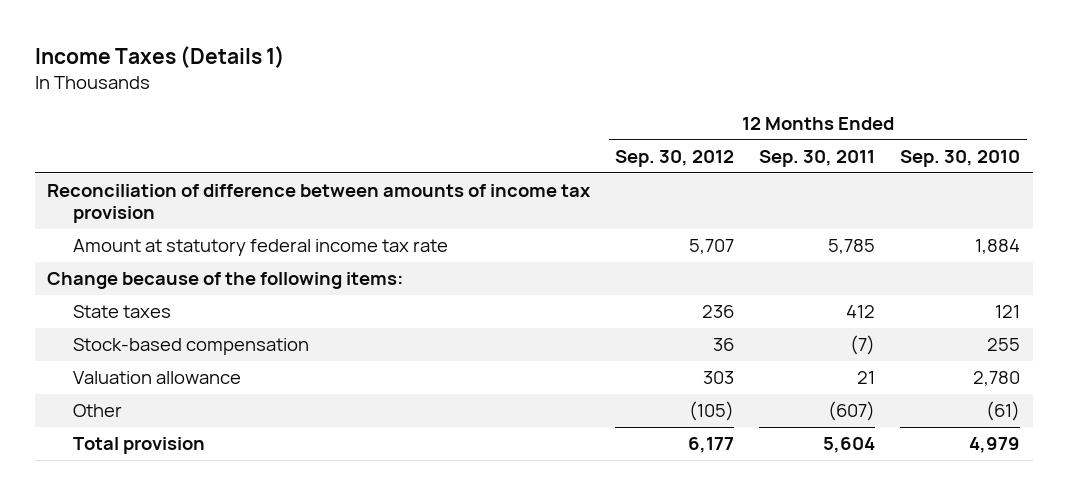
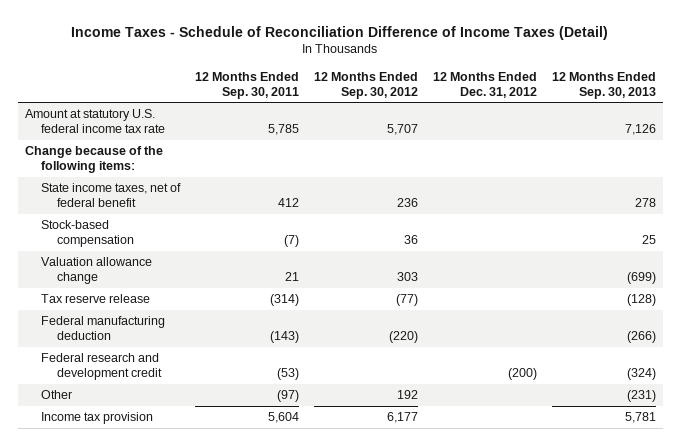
[34,45,285,68] Income Taxes (Details 1) -> [71,25,609,40] Income Taxes - Schedule of Reconciliation Difference of Income Taxes (Detail)
[900,150,1021,168] Sep. 30, 2010 -> none
none -> [432,71,537,98] 12 Months Ended Dec. 31, 2012
none -> [551,71,656,99] 12 Months Ended Sep. 30, 2013
[47,184,592,224] Reconciliation of difference between amounts of income tax provision -> none
[73,239,449,257] Amount at statutory federal income tax rate -> [25,109,166,133] Amount at statutory U.S. federal income tax rate
[73,305,172,319] State taxes -> [41,183,182,207] State income taxes, net of federal benefit
[73,371,242,385] Valuation allowance -> [41,257,153,284] Valuation allowance change
none -> [41,294,151,304] Tax reserve release
none -> [41,316,166,340] Federal manufacturing deduction
none -> [41,353,163,380] Federal research and development credit
[689,401,735,422] (105) -> [396,390,418,400] 192
[828,401,876,422] (607) -> [277,390,300,403] (97)
[73,437,206,455] Total provision -> [41,412,154,425] Income tax provision

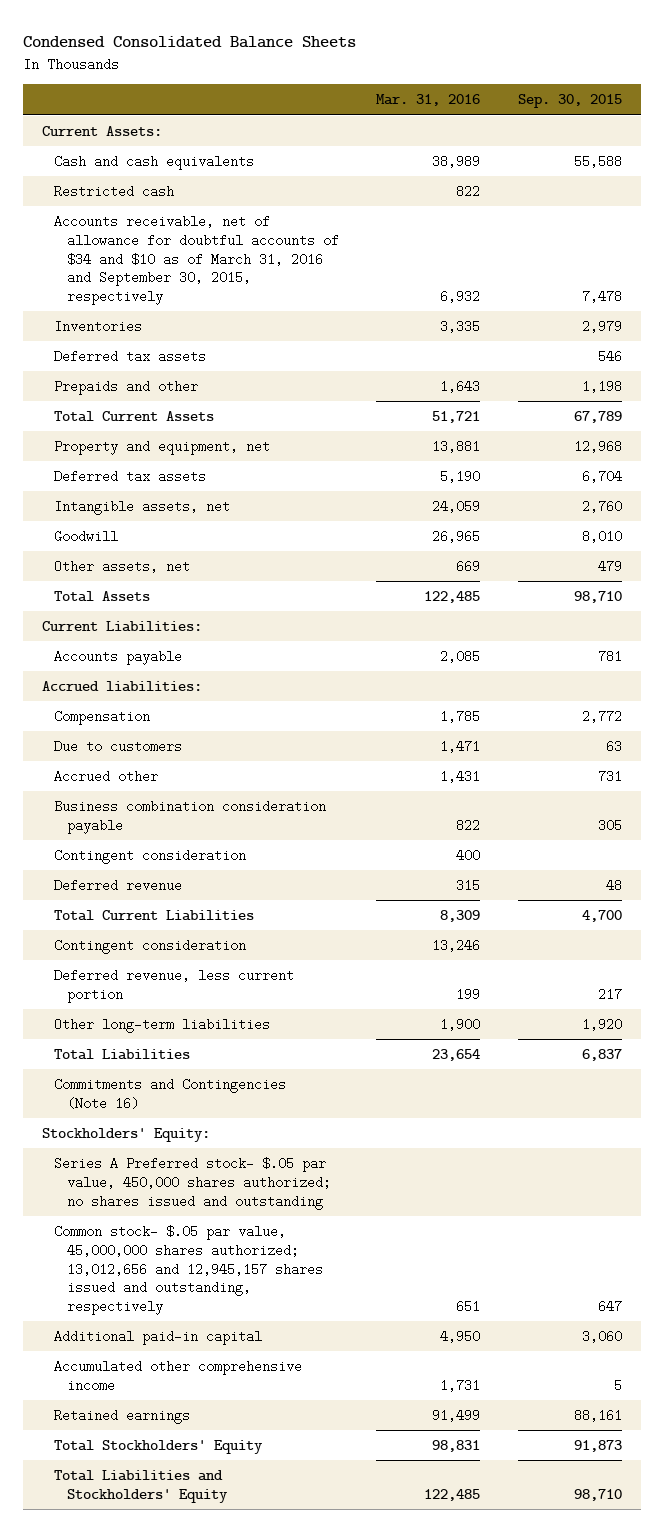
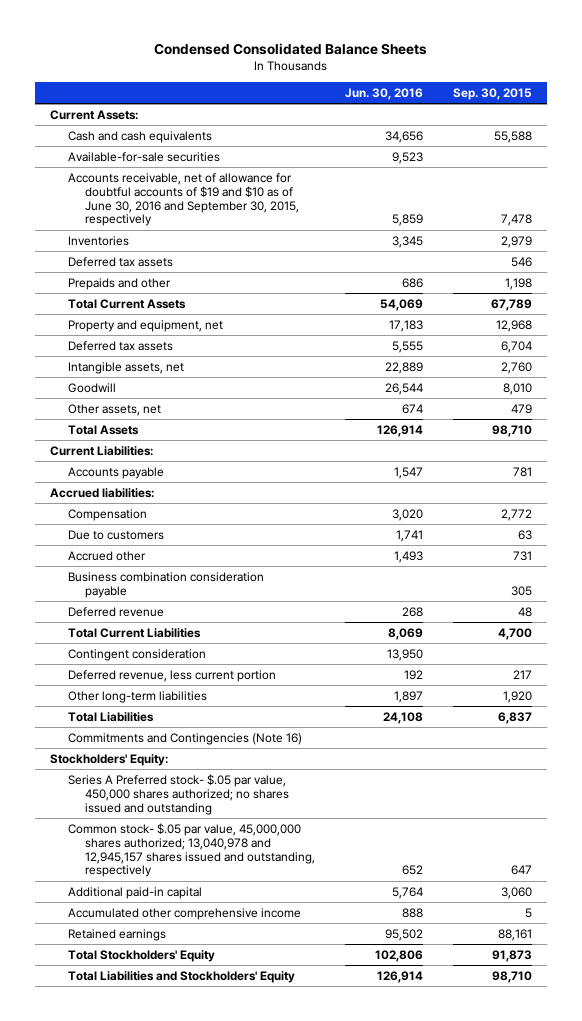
[376,94,481,107] Mar. 31, 2016 -> none
none -> [344,87,423,100] Jun. 30, 2016
[54,185,175,199] Restricted cash -> none
none -> [67,151,220,162] Available-for-sale securities
[54,215,339,306] Accounts receivable, net of allowance for doubtful accounts of $34 and $10 as of March 31, 2016 and September 30, 2015, respectively -> [67,172,300,227] Accounts receivable, net of allowance for doubtful accounts of $19 and $10 as of June 30, 2016 and September 30, 2015, respectively
[54,849,247,865] Contingent consideration -> none
[54,1225,323,1316] Common stock- $.05 par value, 45,000,000 shares authorized; 13,012,656 and 12,945,157 shares issued and outstanding, respectively -> [67,822,316,878] Common stock- $.05 par value, 45,000,000 shares authorized; 13,040,978 and 12,945,157 shares issued and outstanding, respectively

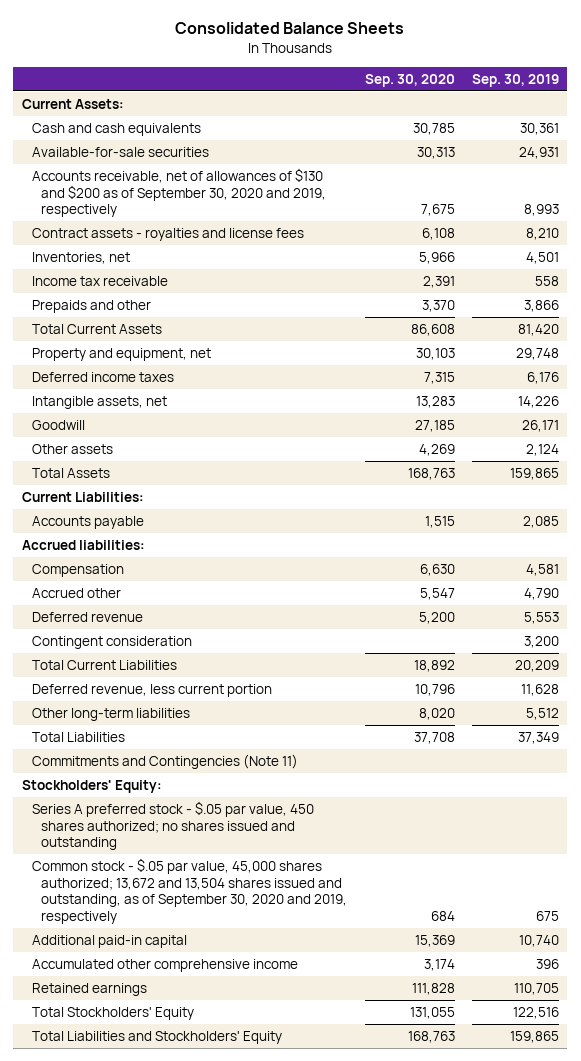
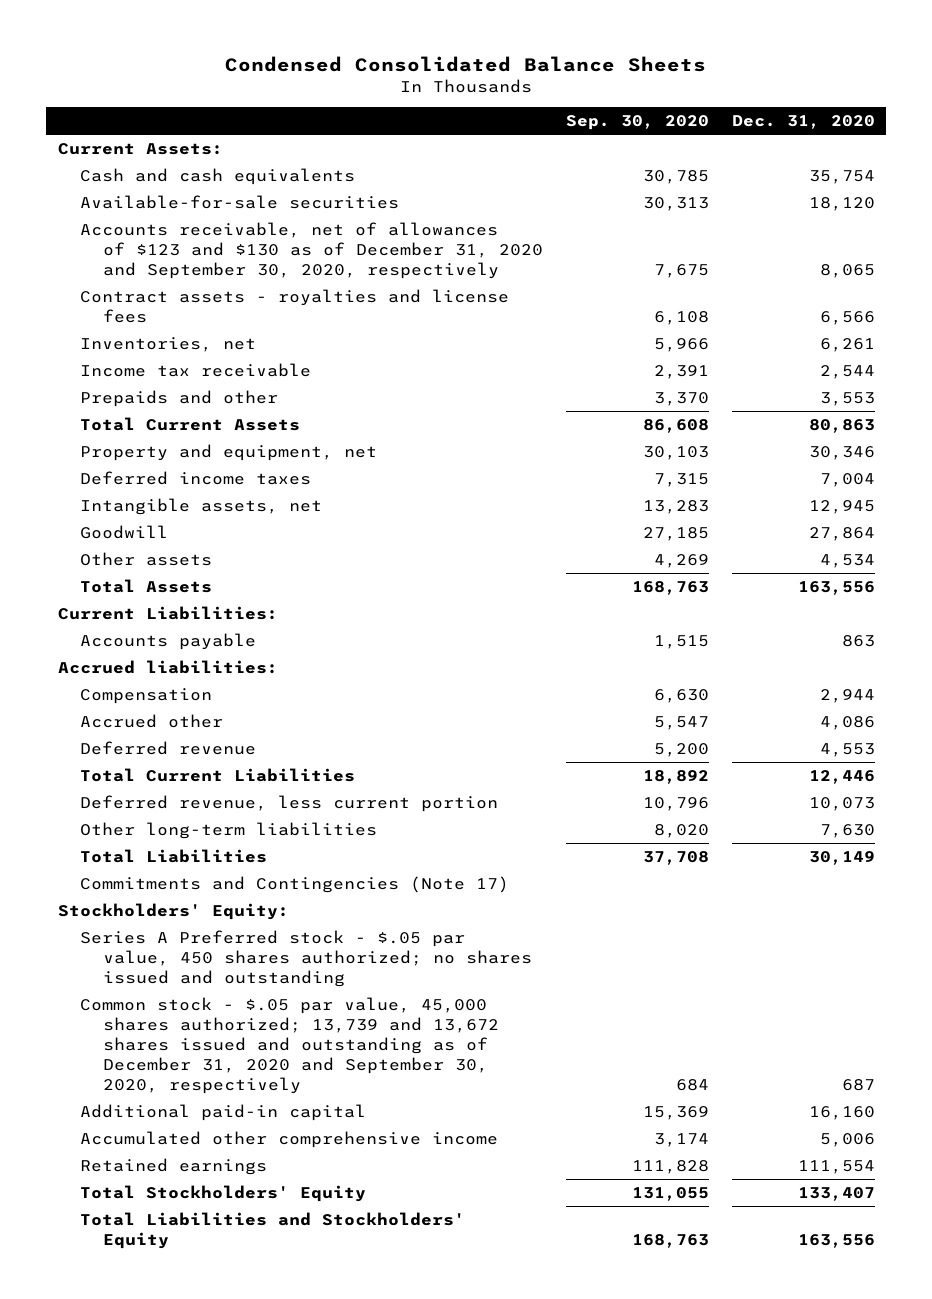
[175,22,405,35] Consolidated Balance Sheets -> [225,55,707,72] Condensed Consolidated Balance Sheets
[471,73,559,87] Sep. 30, 2019 -> none
none -> [731,115,875,130] Dec. 31, 2020
[31,167,327,218] Accounts receivable, net of allowances of $130 and $200 as of September 30, 2020 and 2019, respectively -> [80,222,544,280] Accounts receivable, net of allowances of $123 and $130 as of December 31, 2020 and September 30, 2020, respectively
[31,635,192,649] Contingent consideration -> none
[31,753,298,769] Commitments and Contingencies (Note 11) -> [80,876,510,894] Commitments and Contingencies (Note 17)
[31,800,314,851] Series A preferred stock - $.05 par value, 450 shares authorized; no shares issued and outstanding -> [80,930,533,988] Series A Preferred stock - $.05 par value, 450 shares authorized; no shares issued and outstanding
[31,857,348,924] Common stock - $.05 par value, 45,000 shares authorized; 13,672 and 13,504 shares issued and outstanding, as of September 30, 2020 and 2019, respectively -> [80,997,500,1095] Common stock - $.05 par value, 45,000 shares authorized; 13,739 and 13,672 shares issued and outstanding as of December 31, 2020 and September 30, 2020, respectively

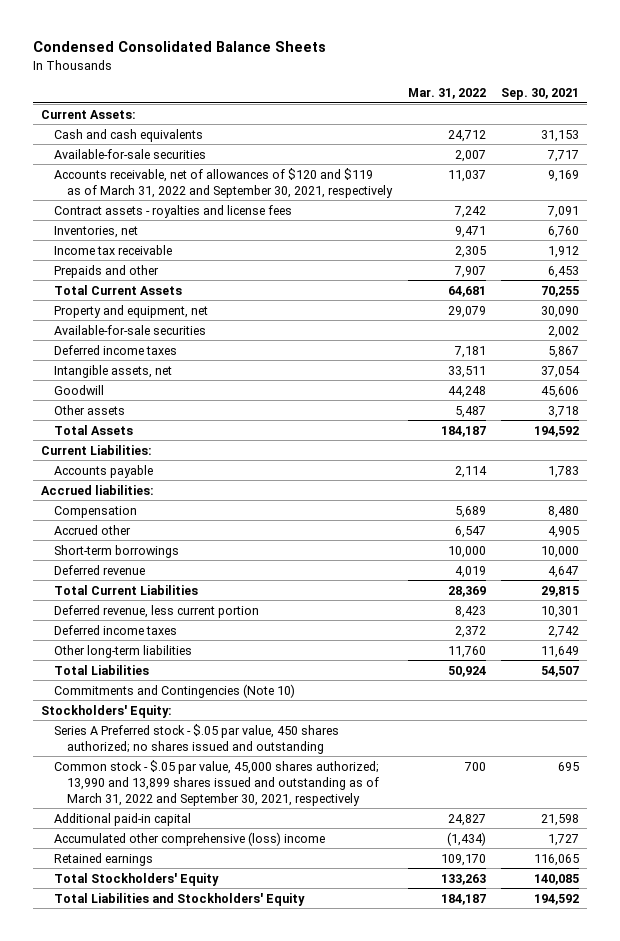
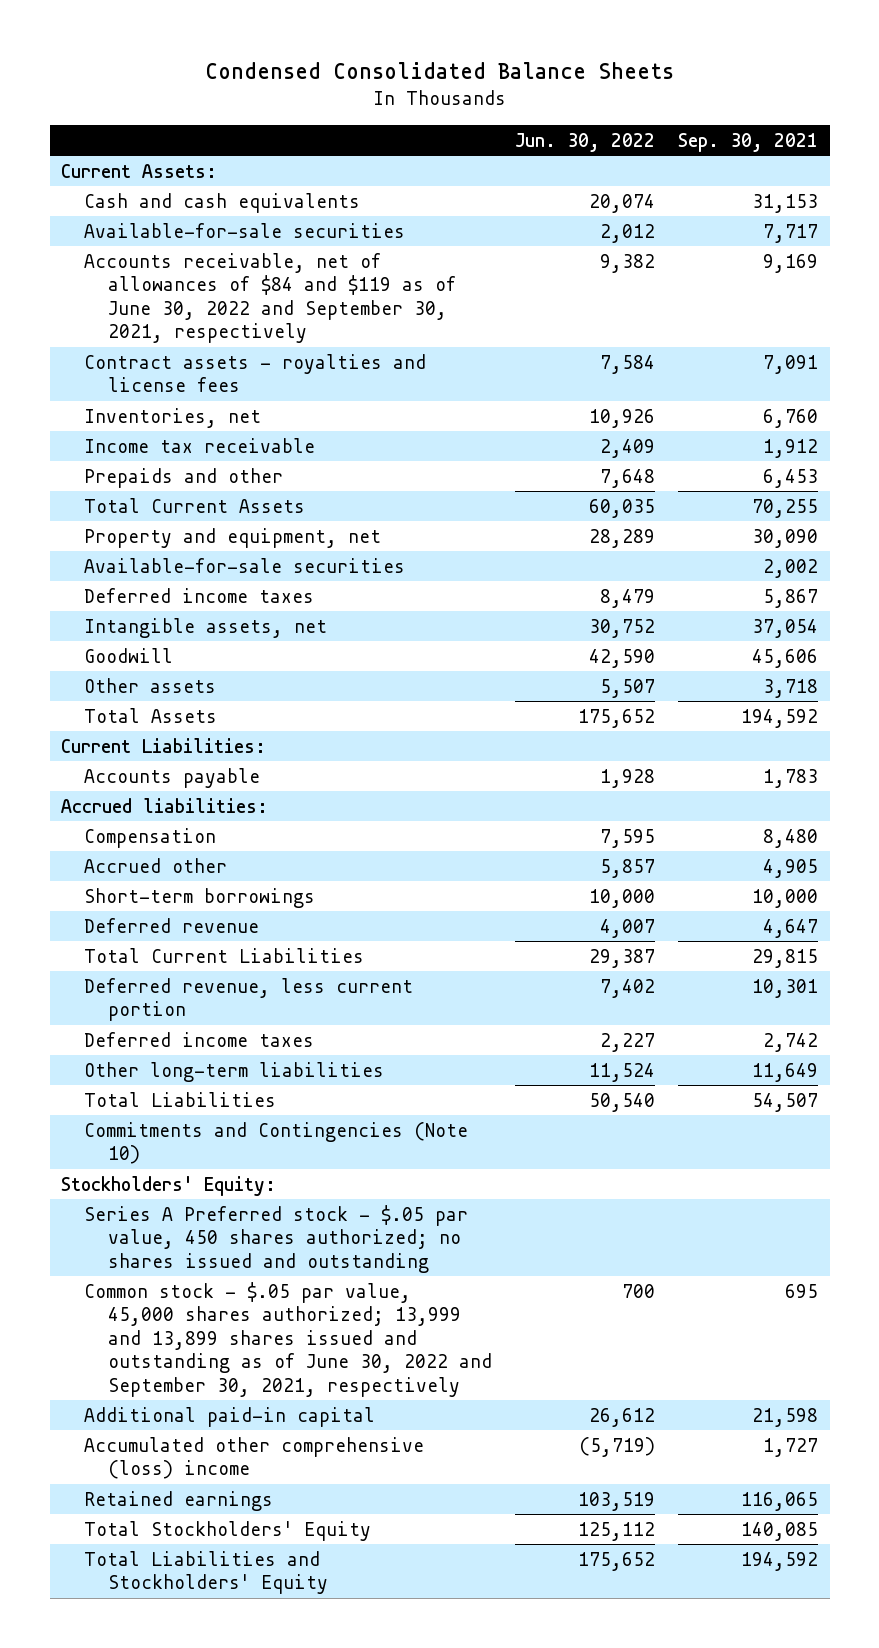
[407,87,486,99] Mar. 31, 2022 -> none
none -> [514,132,655,152] Jun. 30, 2022
[53,167,393,198] Accounts receivable, net of allowances of $120 and $119 as of March 31, 2022 and September 30, 2021, respectively -> [84,252,456,344] Accounts receivable, net of allowances of $84 and $119 as of June 30, 2022 and September 30, 2021, respectively
[53,759,379,806] Common stock - $.05 par value, 45,000 shares authorized; 13,990 and 13,899 shares issued and outstanding as of March 31, 2022 and September 30, 2021, respectively -> [84,1281,492,1397] Common stock - $.05 par value, 45,000 shares authorized; 13,999 and 13,899 shares issued and outstanding as of June 30, 2022 and September 30, 2021, respectively

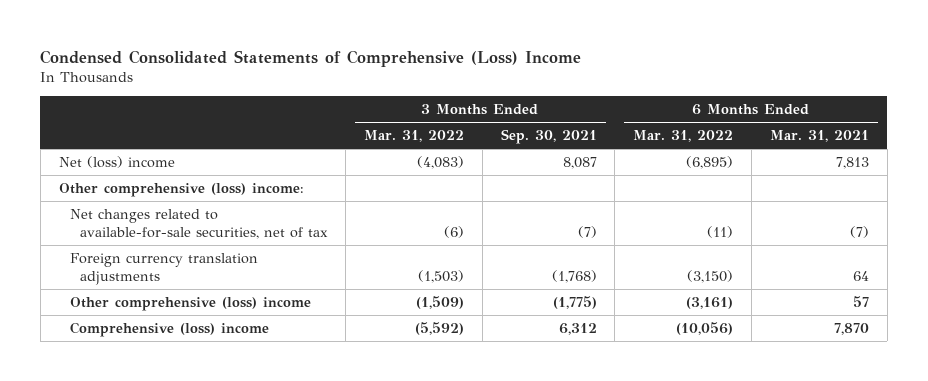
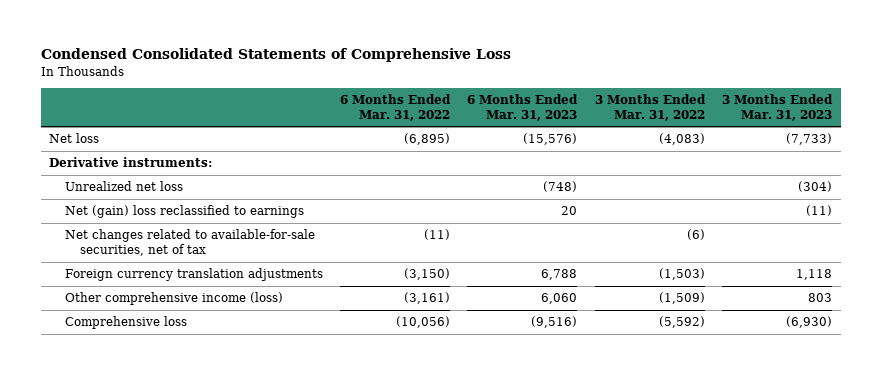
[40,49,582,67] Condensed Consolidated Statements of Comprehensive (Loss) Income -> [40,48,511,63] Condensed Consolidated Statements of Comprehensive Loss
[500,129,597,145] Sep. 30, 2021 -> none
[769,130,869,143] Mar. 31, 2021 -> none
none -> [467,93,579,121] 6 Months Ended Mar. 31, 2023
none -> [722,93,834,121] 3 Months Ended Mar. 31, 2023
[58,182,304,197] Other comprehensive (loss) income: -> none
[58,155,175,168] Net (loss) income -> [49,133,100,144] Net loss
none -> [49,157,213,168] Derivative instruments:
none -> [64,181,183,192] Unrealized net loss
none -> [64,205,304,219] Net (gain) loss reclassified to earnings
[69,296,311,311] Other comprehensive (loss) income -> [64,292,283,306] Other comprehensive income (loss)
[69,321,269,337] Comprehensive (loss) income -> [64,316,187,330] Comprehensive loss

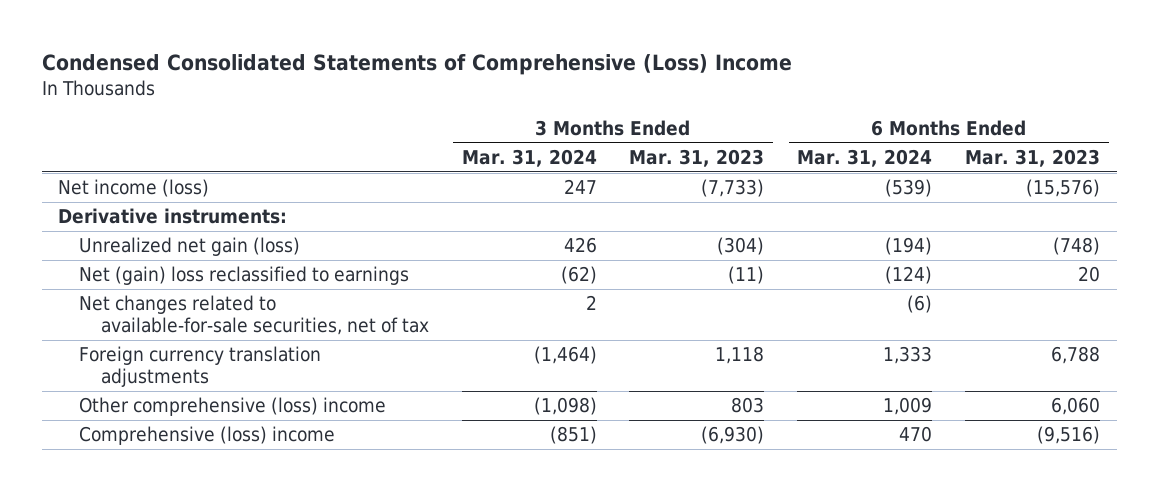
[40,48,511,63] Condensed Consolidated Statements of Comprehensive Loss -> [41,54,792,76] Condensed Consolidated Statements of Comprehensive (Loss) Income
[340,93,452,121] 6 Months Ended Mar. 31, 2022 -> none
[594,93,706,121] 3 Months Ended Mar. 31, 2022 -> none
none -> [461,148,597,167] Mar. 31, 2024
none -> [797,148,933,167] Mar. 31, 2024
[49,133,100,144] Net loss -> [58,179,210,198] Net income (loss)
[64,181,183,192] Unrealized net loss -> [79,237,301,257] Unrealized net gain (loss)
[64,292,283,306] Other comprehensive income (loss) -> [79,397,387,417] Other comprehensive (loss) income
[64,316,187,330] Comprehensive loss -> [79,426,336,446] Comprehensive (loss) income

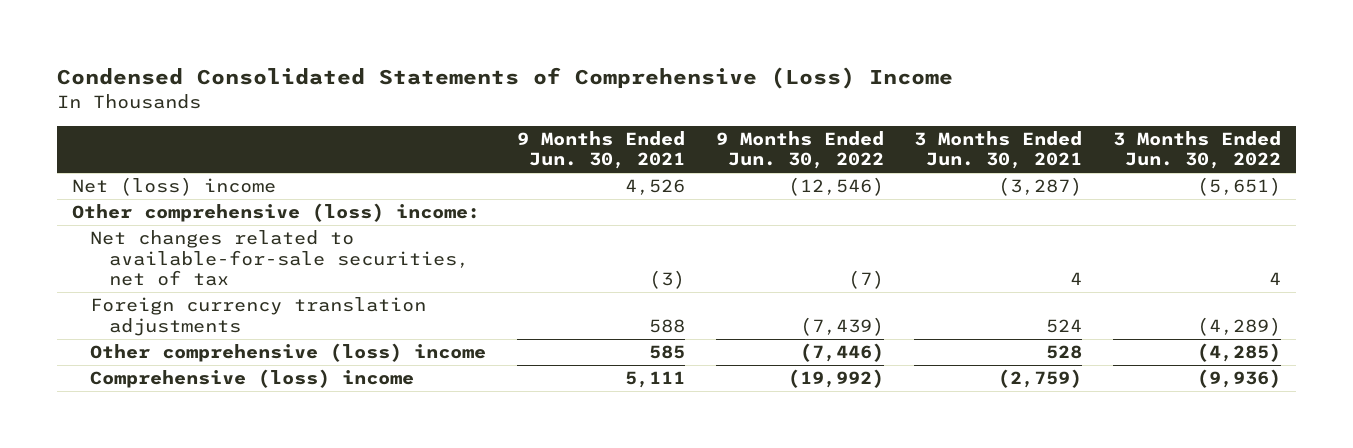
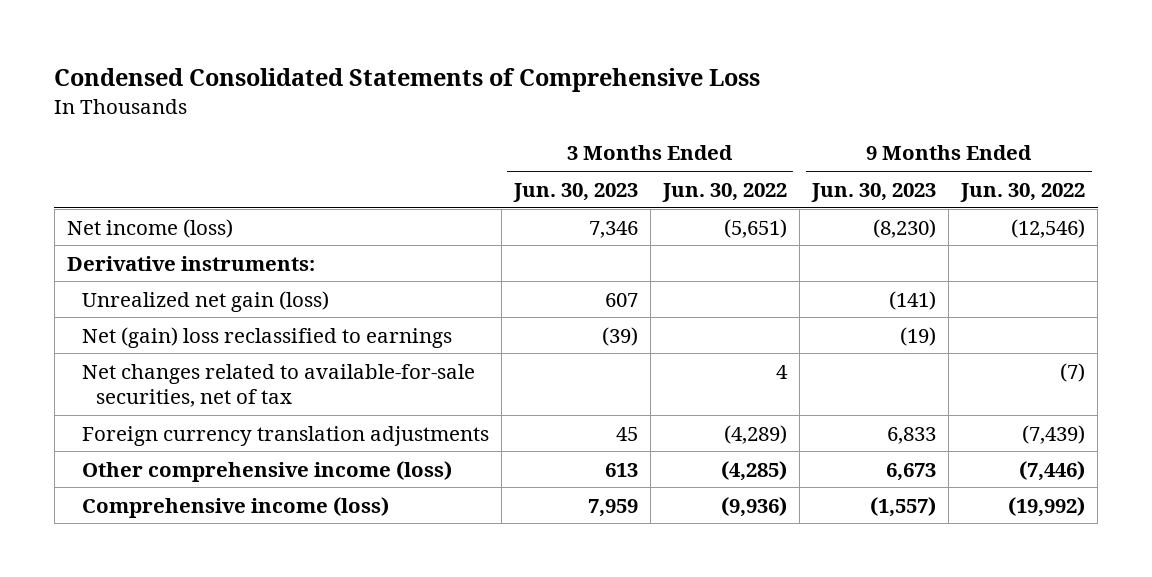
[56,67,953,90] Condensed Consolidated Statements of Comprehensive (Loss) Income -> [54,68,761,93] Condensed Consolidated Statements of Comprehensive Loss
[517,130,686,170] 9 Months Ended Jun. 30, 2021 -> none
[914,130,1083,170] 3 Months Ended Jun. 30, 2021 -> none
none -> [512,182,638,202] Jun. 30, 2023
none -> [811,182,937,202] Jun. 30, 2023
[72,203,481,223] Other comprehensive (loss) income: -> none
[72,177,277,197] Net (loss) income -> [66,218,233,238] Net income (loss)
none -> [66,255,315,271] Derivative instruments:
none -> [81,290,329,312] Unrealized net gain (loss)
none -> [81,326,452,348] Net (gain) loss reclassified to earnings
[90,343,487,363] Other comprehensive (loss) income -> [81,460,452,482] Other comprehensive income (loss)
[90,369,415,389] Comprehensive (loss) income -> [81,496,389,518] Comprehensive income (loss)

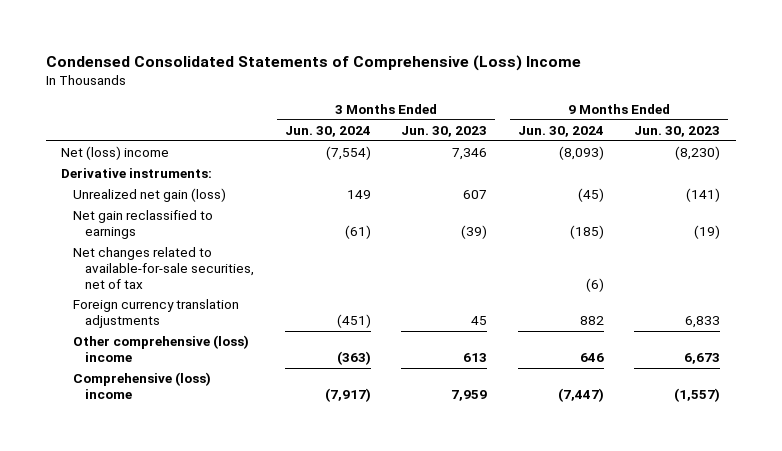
[54,68,761,93] Condensed Consolidated Statements of Comprehensive Loss -> [46,55,582,72] Condensed Consolidated Statements of Comprehensive (Loss) Income
[661,182,787,202] Jun. 30, 2022 -> none
[960,182,1086,202] Jun. 30, 2022 -> none
none -> [284,125,371,137] Jun. 30, 2024
none -> [517,125,604,137] Jun. 30, 2024
[66,218,233,238] Net income (loss) -> [61,146,170,161] Net (loss) income
[81,326,452,348] Net (gain) loss reclassified to earnings -> [73,210,214,240] Net gain reclassified to earnings
[81,460,452,482] Other comprehensive income (loss) -> [73,335,250,363] Other comprehensive (loss) income
[81,496,389,518] Comprehensive income (loss) -> [73,372,212,400] Comprehensive (loss) income

